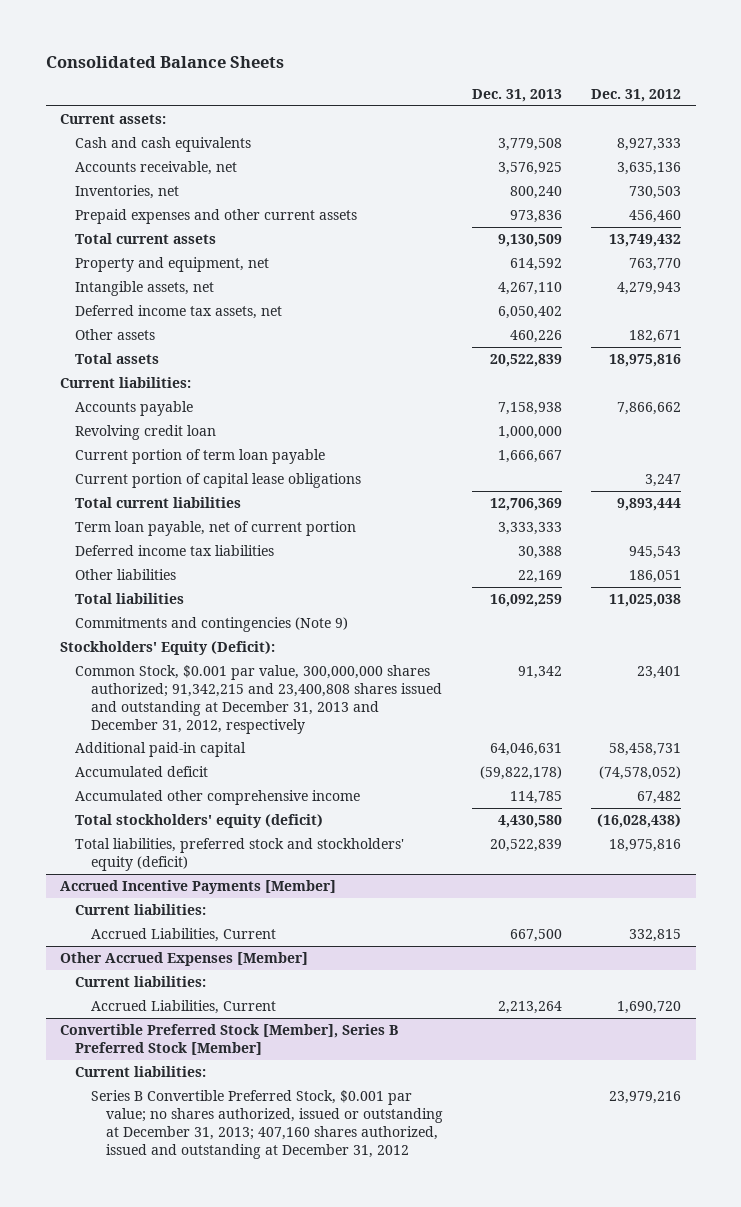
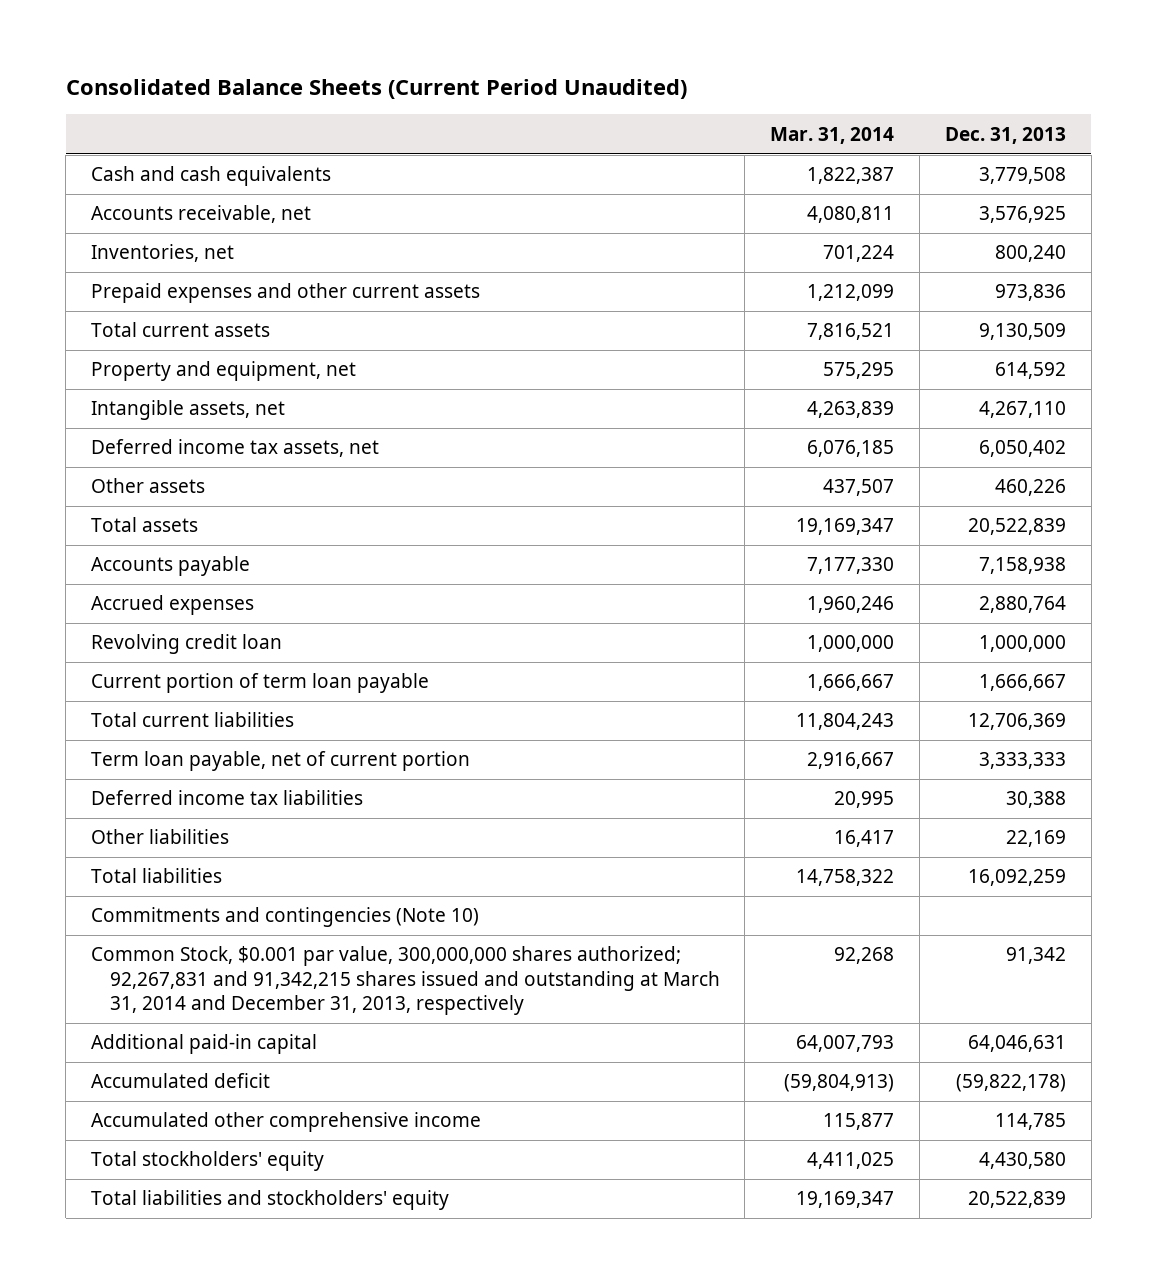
[45,55,284,68] Consolidated Balance Sheets -> [65,79,687,100] Consolidated Balance Sheets (Current Period Unaudited)
[591,88,682,102] Dec. 31, 2012 -> none
none -> [770,126,895,144] Mar. 31, 2014
[60,113,167,124] Current assets: -> none
[60,376,192,388] Current liabilities: -> none
none -> [91,595,255,616] Accrued expenses
[75,472,362,488] Current portion of capital lease obligations -> none
[60,640,276,655] Stockholders' Equity (Deficit): -> none
[75,616,349,632] Commitments and contingencies (Note 9) -> [91,907,480,928] Commitments and contingencies (Note 10)
[75,664,442,734] Common Stock, $0.001 par value, 300,000,000 shares authorized; 91,342,215 and 23,400,808 shares issued and outstanding at December 31, 2013 and December 31, 2012, respectively -> [91,946,720,1016] Common Stock, $0.001 par value, 300,000,000 shares authorized; 92,267,831 and 91,342,215 shares issued and outstanding at March 31, 2014 and December 31, 2013, respectively
[60,879,337,894] Accrued Incentive Payments [Member] -> none
[75,903,207,915] Current liabilities: -> none
[90,927,276,942] Accrued Liabilities, Current -> none
[60,951,309,966] Other Accrued Expenses [Member] -> none
[75,975,207,987] Current liabilities: -> none
[90,999,276,1014] Accrued Liabilities, Current -> none
[60,1023,399,1055] Convertible Preferred Stock [Member], Series B Preferred Stock [Member] -> none
[75,1065,207,1077] Current liabilities: -> none
[90,1089,443,1159] Series B Convertible Preferred Stock, $0.001 par value; no shares authorized, issued or outstanding at December 31, 2013; 407,160 shares authorized, issued and outstanding at December 31, 2012 -> none
[75,813,324,828] Total stockholders' equity (deficit) -> [91,1151,325,1172] Total stockholders' equity
[75,837,405,871] Total liabilities, preferred stock and stockholders' equity (deficit) -> [91,1190,450,1211] Total liabilities and stockholders' equity

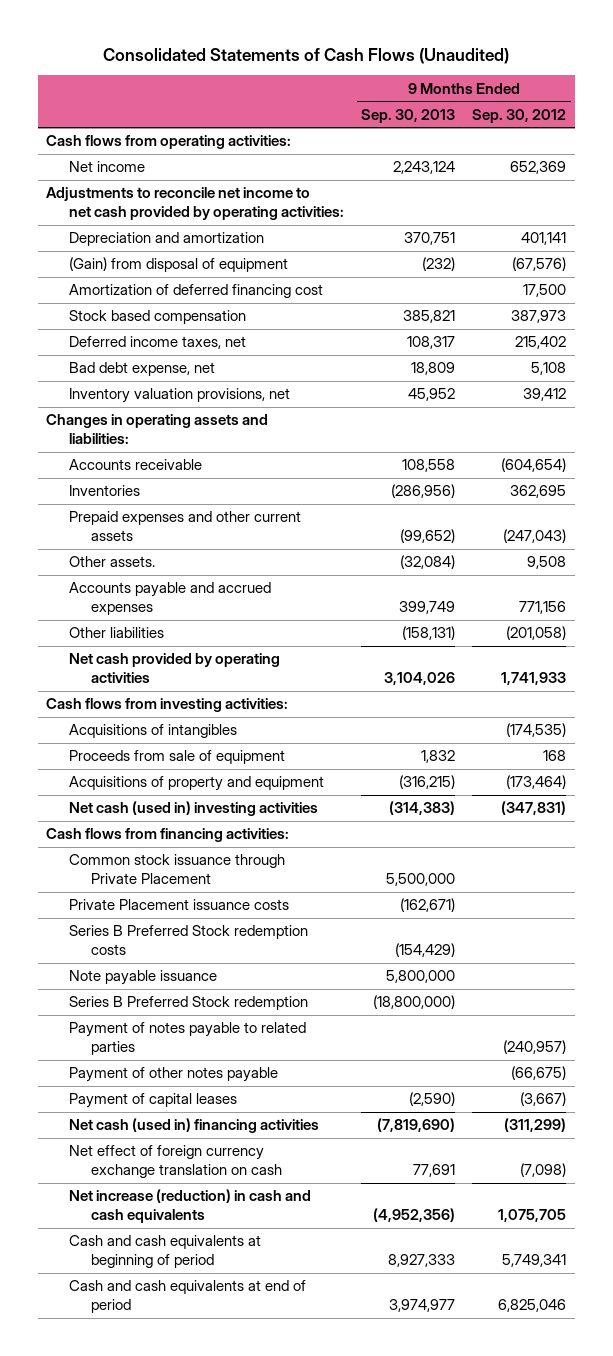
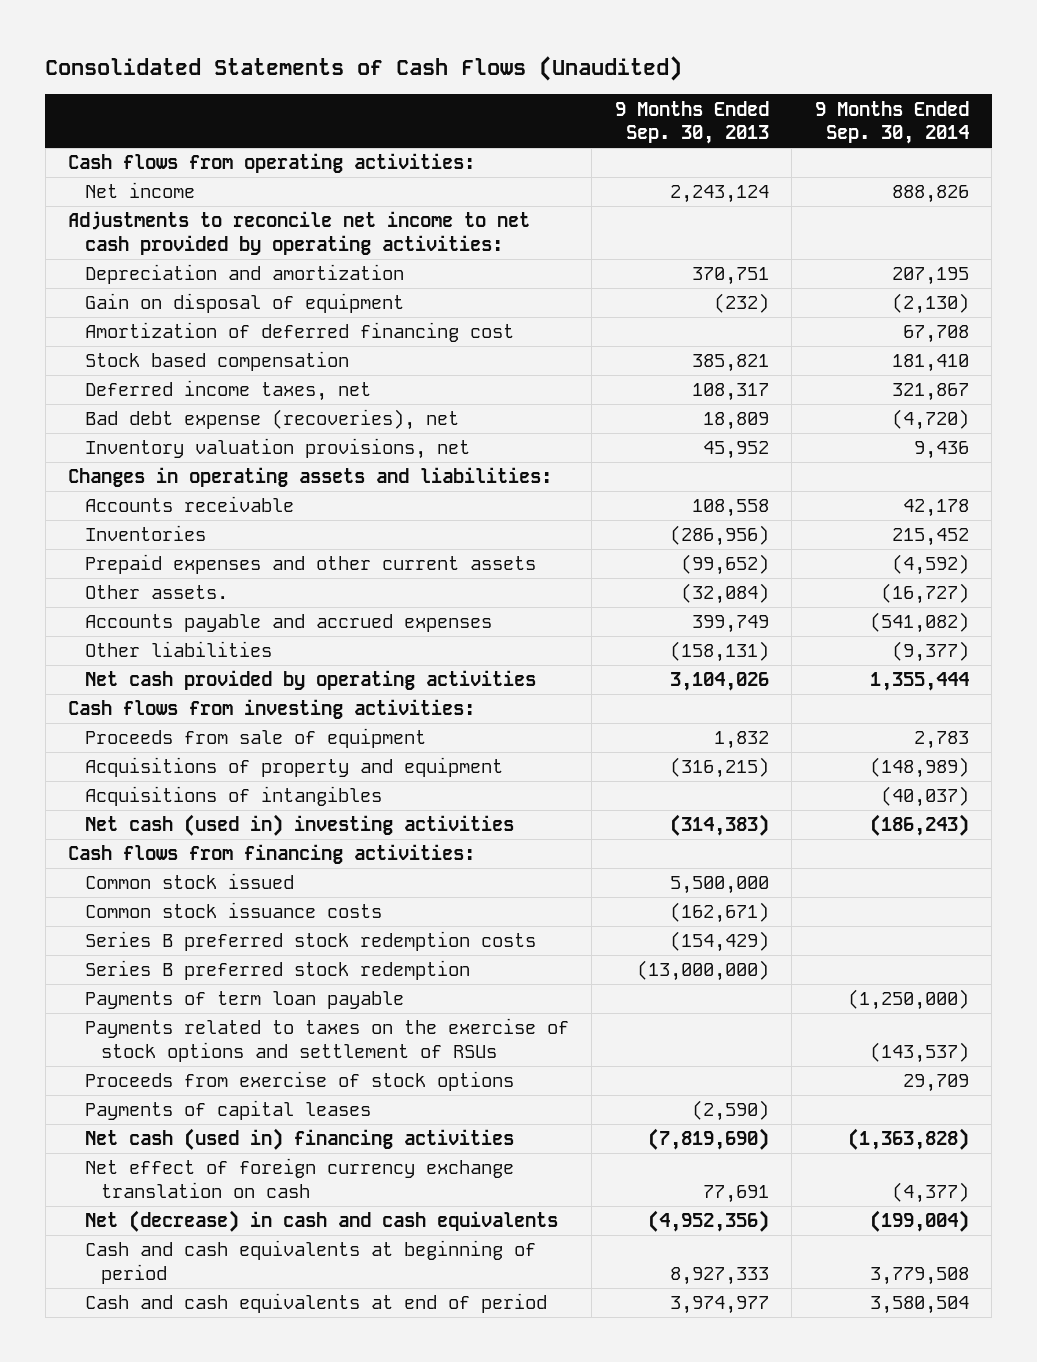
[472,108,567,123] Sep. 30, 2012 -> none
none -> [814,100,969,145] 9 Months Ended Sep. 30, 2014
[68,257,288,273] (Gain) from disposal of equipment -> [84,293,404,314] Gain on disposal of equipment
[68,362,215,377] Bad debt expense, net -> [84,409,459,431] Bad debt expense (recoveries), net
[68,724,237,739] Acquisitions of intangibles -> [84,786,382,807] Acquisitions of intangibles
[68,970,217,986] Note payable issuance -> none
[68,1022,306,1056] Payment of notes payable to related parties -> none
[68,854,285,885] Common stock issuance through Private Placement -> [84,873,294,890] Common stock issued
[68,899,289,911] Private Placement issuance costs -> [84,902,382,919] Common stock issuance costs
[68,925,308,956] Series B Preferred Stock redemption costs -> [84,931,536,952] Series B preferred stock redemption costs
[68,996,308,1011] Series B Preferred Stock redemption -> [84,960,470,981] Series B preferred stock redemption
[373,995,456,1010] (18,800,000) -> [636,960,769,982] (13,000,000)
[68,1067,278,1083] Payment of other notes payable -> [84,991,404,1010] Payments of term loan payable
none -> [84,1018,569,1063] Payments related to taxes on the exercise of stock options and settlement of RSUs
none -> [84,1071,514,1092] Proceeds from exercise of stock options
[68,1093,237,1109] Payment of capital leases -> [84,1100,371,1121] Payments of capital leases
[68,1189,311,1224] Net increase (reduction) in cash and cash equivalents -> [84,1210,558,1233] Net (decrease) in cash and cash equivalents

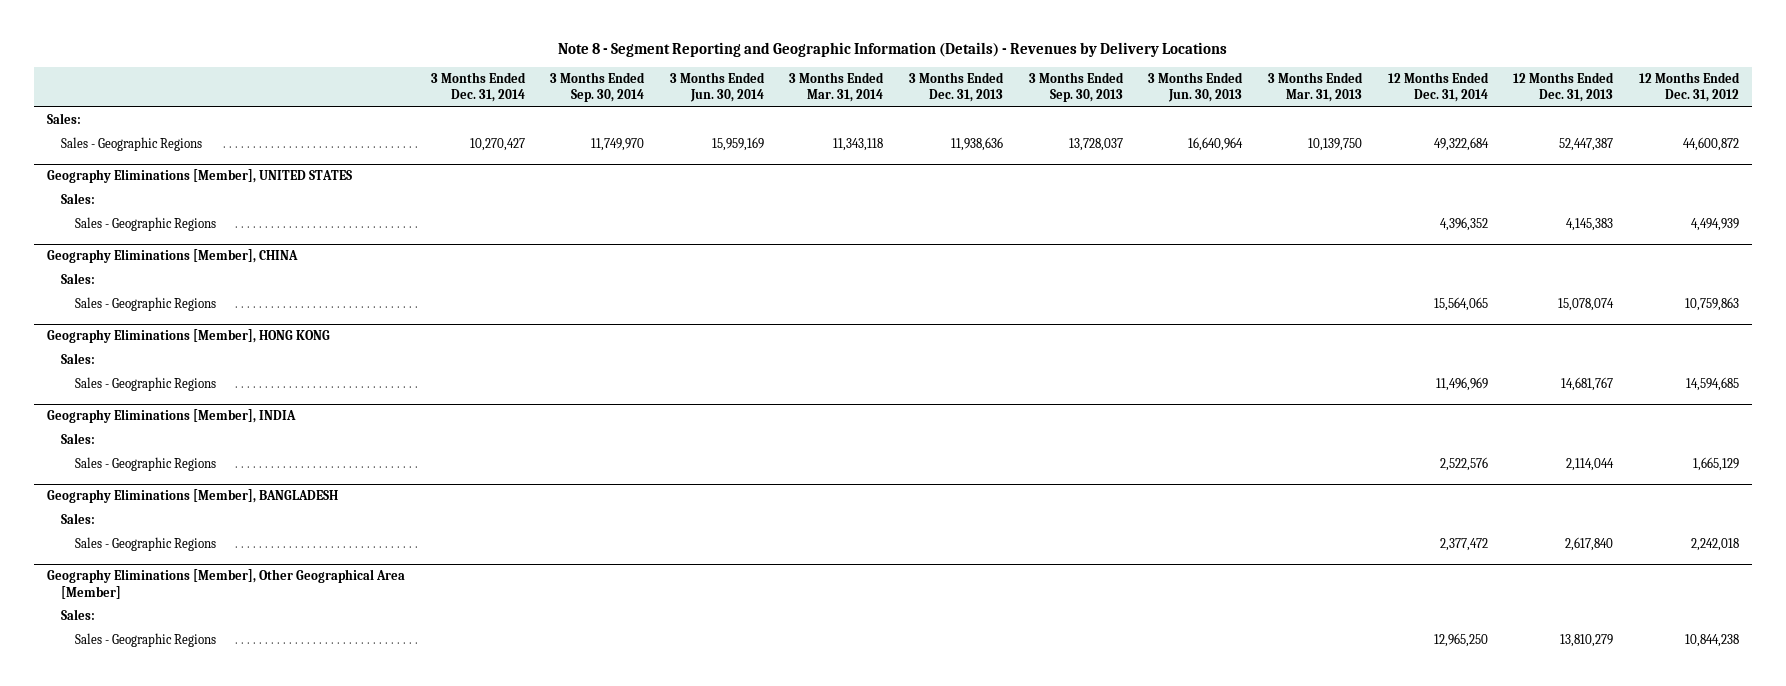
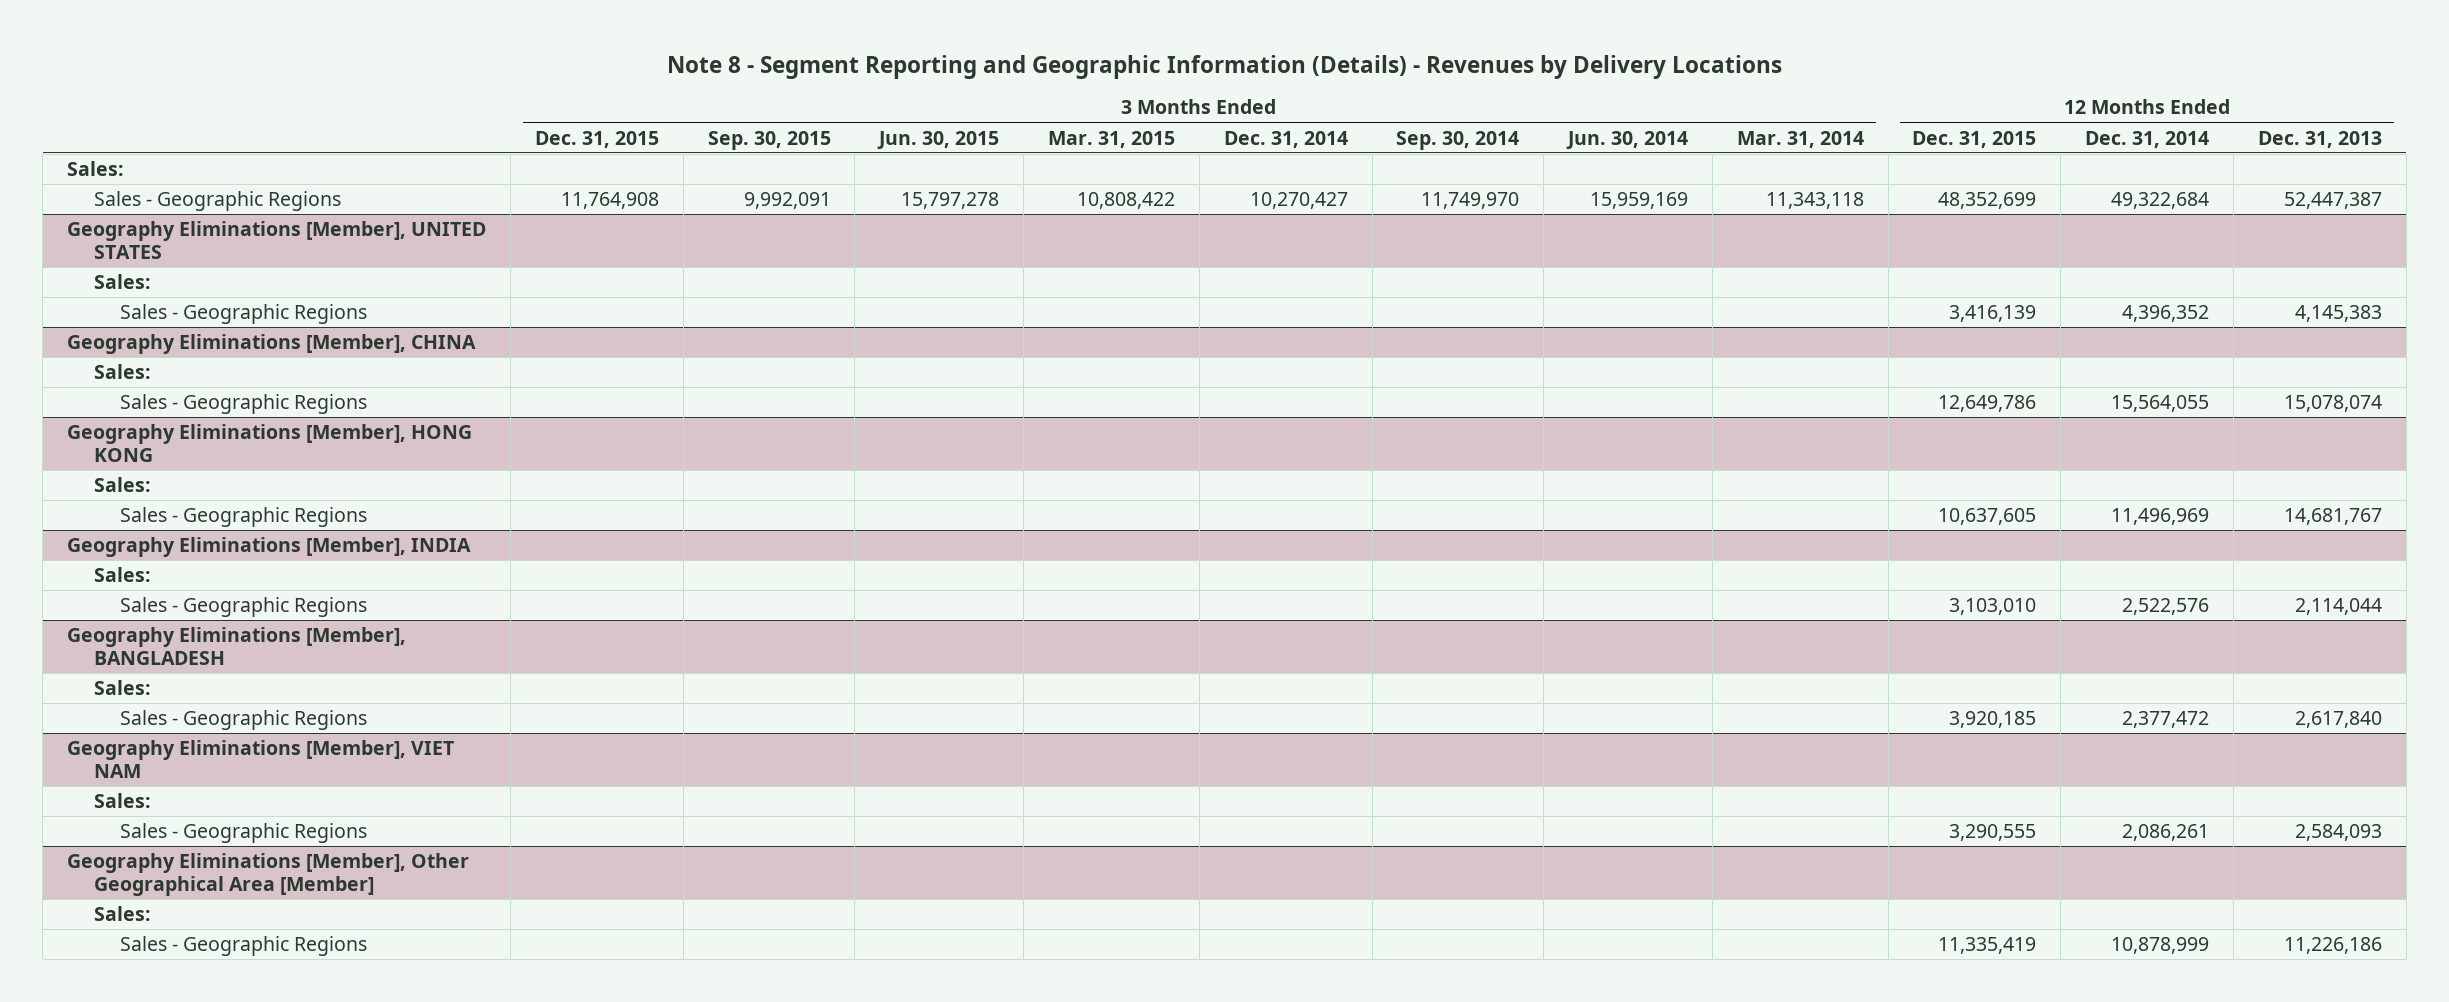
[909,71,1005,103] 3 Months Ended Dec. 31, 2013 -> none
[1028,71,1124,103] 3 Months Ended Sep. 30, 2013 -> none
[1148,71,1244,103] 3 Months Ended Jun. 30, 2013 -> none
[1268,71,1364,103] 3 Months Ended Mar. 31, 2013 -> none
[1638,71,1740,103] 12 Months Ended Dec. 31, 2012 -> none
none -> [534,130,659,148] Dec. 31, 2015
none -> [707,130,831,150] Sep. 30, 2015
none -> [877,130,1000,149] Jun. 30, 2015
none -> [1047,130,1175,148] Mar. 31, 2015
none -> [1912,130,2037,148] Dec. 31, 2015
[1433,297,1488,312] 15,564,065 -> [2111,395,2210,413] 15,564,055
none -> [67,740,455,778] Geography Eliminations [Member], VIET NAM
none -> [93,793,151,809] Sales:
none -> [120,823,368,844] Sales - Geographic Regions
[1433,633,1488,648] 12,965,250 -> [2111,937,2210,955] 10,878,999
[1560,634,1614,648] 13,810,279 -> [2283,937,2382,955] 11,226,186

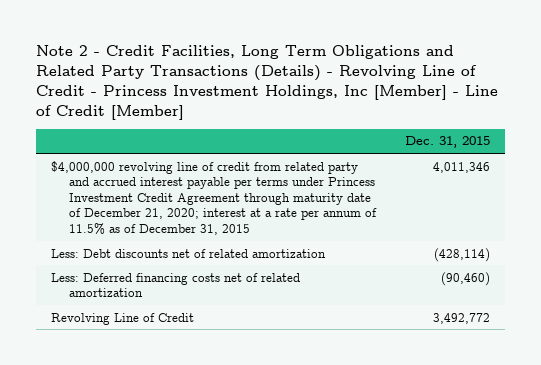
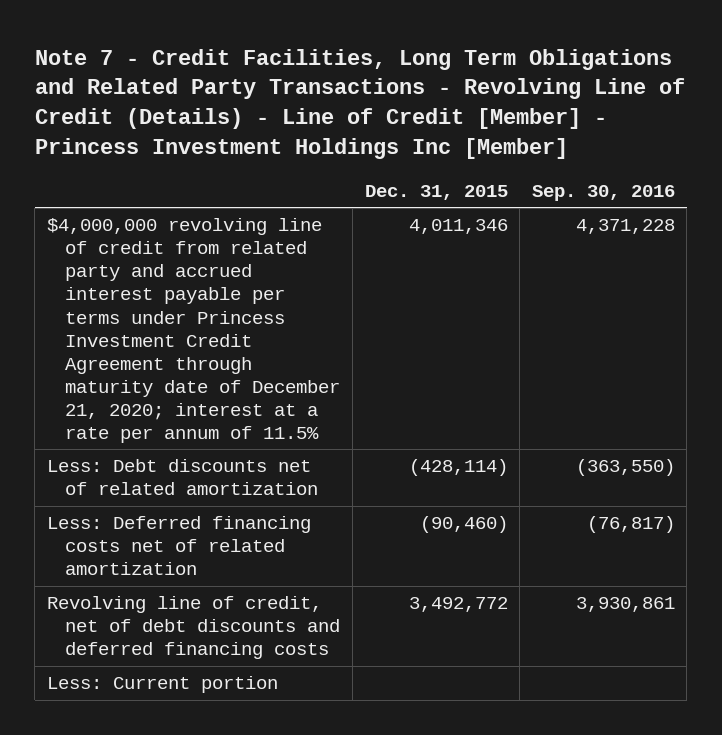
[35,44,498,120] Note 2 - Credit Facilities, Long Term Obligations and Related Party Transactions (Details) - Revolving Line of Credit - Princess Investment Holdings, Inc [Member] - Line of Credit [Member] -> [34,48,685,160] Note 7 - Credit Facilities, Long Term Obligations and Related Party Transactions - Revolving Line of Credit (Details) - Line of Credit [Member] - Princess Investment Holdings Inc [Member]
none -> [531,184,675,201] Sep. 30, 2016
[50,160,377,236] $4,000,000 revolving line of credit from related party and accrued interest payable per terms under Princess Investment Credit Agreement through maturity date of December 21, 2020; interest at a rate per annum of 11.5% as of December 31, 2015 -> [46,218,341,443] $4,000,000 revolving line of credit from related party and accrued interest payable per terms under Princess Investment Credit Agreement through maturity date of December 21, 2020; interest at a rate per annum of 11.5%
[50,312,194,325] Revolving Line of Credit -> [46,596,341,660] Revolving line of credit, net of debt discounts and deferred financing costs
none -> [46,676,278,694] Less: Current portion

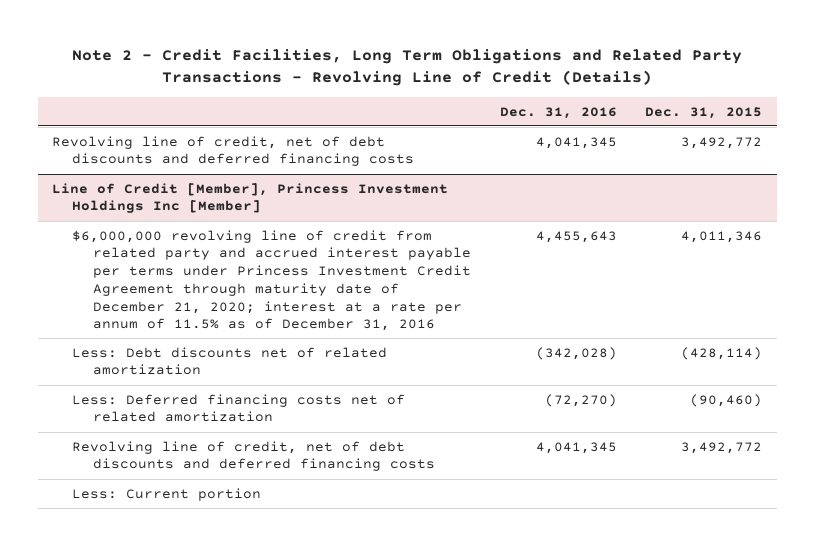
[34,48,685,160] Note 7 - Credit Facilities, Long Term Obligations and Related Party Transactions - Revolving Line of Credit (Details) - Line of Credit [Member] - Princess Investment Holdings Inc [Member] -> [72,48,743,87] Note 2 - Credit Facilities, Long Term Obligations and Related Party Transactions - Revolving Line of Credit (Details)
[531,184,675,201] Sep. 30, 2016 -> none
none -> [499,106,617,119] Dec. 31, 2016
none -> [51,135,415,167] Revolving line of credit, net of debt discounts and deferred financing costs
none -> [51,182,448,214] Line of Credit [Member], Princess Investment Holdings Inc [Member]
[46,218,341,443] $4,000,000 revolving line of credit from related party and accrued interest payable per terms under Princess Investment Credit Agreement through maturity date of December 21, 2020; interest at a rate per annum of 11.5% -> [72,229,472,332] $6,000,000 revolving line of credit from related party and accrued interest payable per terms under Princess Investment Credit Agreement through maturity date of December 21, 2020; interest at a rate per annum of 11.5% as of December 31, 2016

